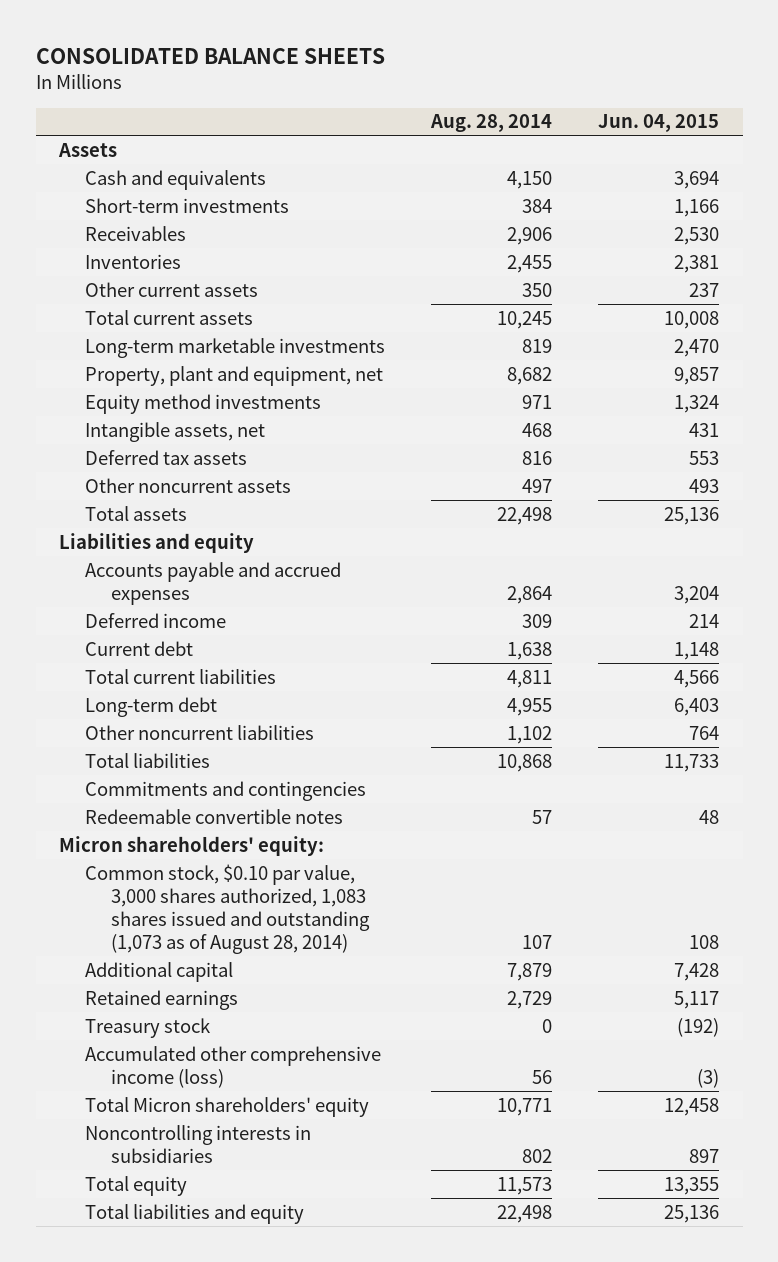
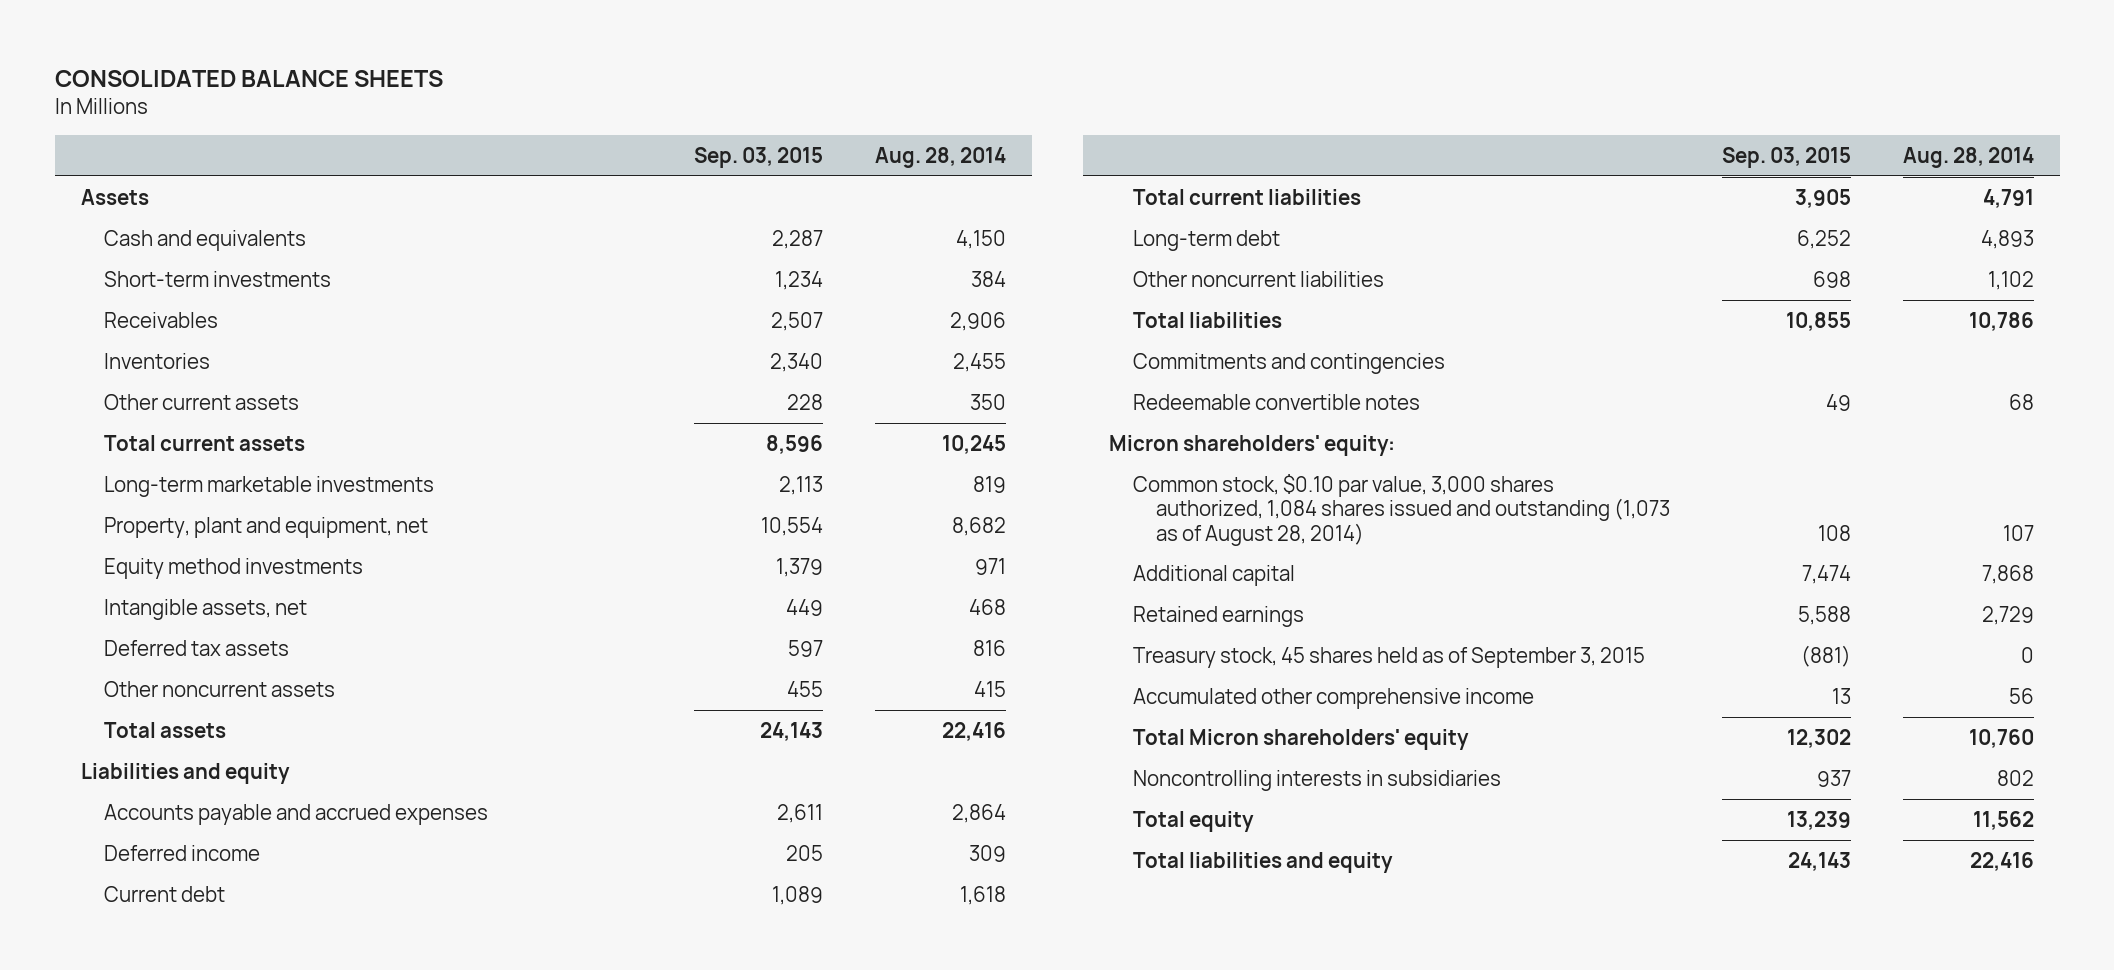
[598,114,720,133] Jun. 04, 2015 -> none
none -> [693,146,823,168] Sep. 03, 2015
[522,478,553,493] 497 -> [973,680,1006,697] 415
[497,506,553,525] 22,498 -> [941,721,1006,741] 22,416
[507,641,553,660] 1,638 -> [959,885,1006,905] 1,618
[507,669,553,688] 4,811 -> [1982,188,2034,208] 4,791
[507,697,553,716] 4,955 -> [1980,229,2034,249] 4,893
[497,753,553,772] 10,868 -> [1968,311,2034,331] 10,786
[532,809,553,824] 57 -> [2008,393,2034,410] 68
[85,863,371,954] Common stock, $0.10 par value, 3,000 shares authorized, 1,083 shares issued and outstanding (1,073 as of August 28, 2014) -> [1132,473,1671,546] Common stock, $0.10 par value, 3,000 shares authorized, 1,084 shares issued and outstanding (1,073 as of August 28, 2014)
[507,962,553,981] 7,879 -> [1981,564,2034,584] 7,868
[85,1017,212,1038] Treasury stock -> [1132,646,1645,668] Treasury stock, 45 shares held as of September 3, 2015
[85,1045,382,1088] Accumulated other comprehensive income (loss) -> [1132,687,1534,709] Accumulated other comprehensive income
[497,1097,553,1116] 10,771 -> [1968,728,2034,748] 10,760
[497,1176,553,1195] 11,573 -> [1972,810,2034,830] 11,562
[497,1204,553,1223] 22,498 -> [1969,851,2034,871] 22,416

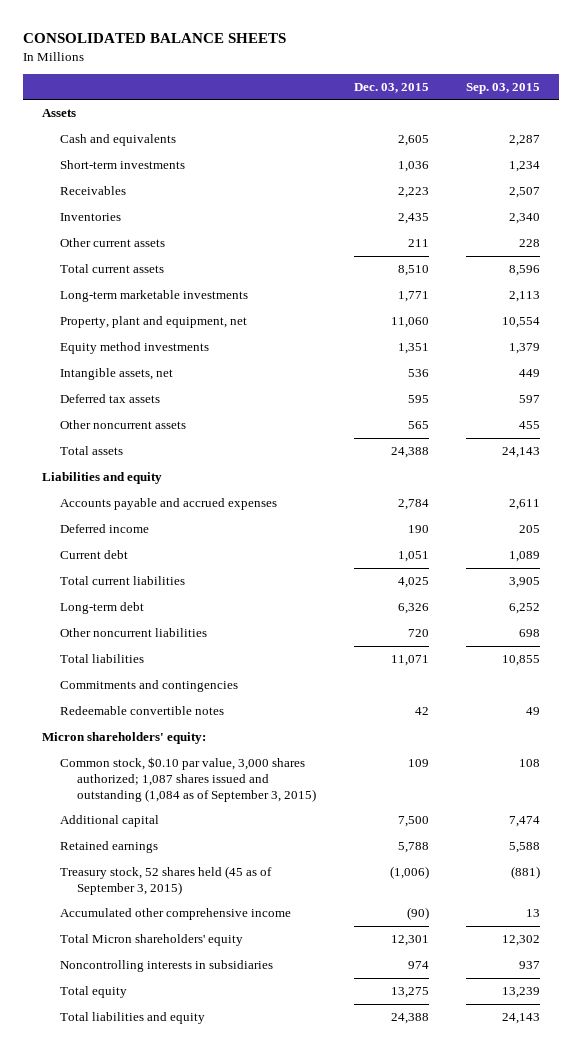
[874,146,1006,168] Aug. 28, 2014 -> none
none -> [353,82,429,93] Dec. 03, 2015
[1132,473,1671,546] Common stock, $0.10 par value, 3,000 shares authorized, 1,084 shares issued and outstanding (1,073 as of August 28, 2014) -> [59,757,316,802] Common stock, $0.10 par value, 3,000 shares authorized; 1,087 shares issued and outstanding (1,084 as of September 3, 2015)
[1132,646,1645,668] Treasury stock, 45 shares held as of September 3, 2015 -> [59,866,272,895] Treasury stock, 52 shares held (45 as of September 3, 2015)

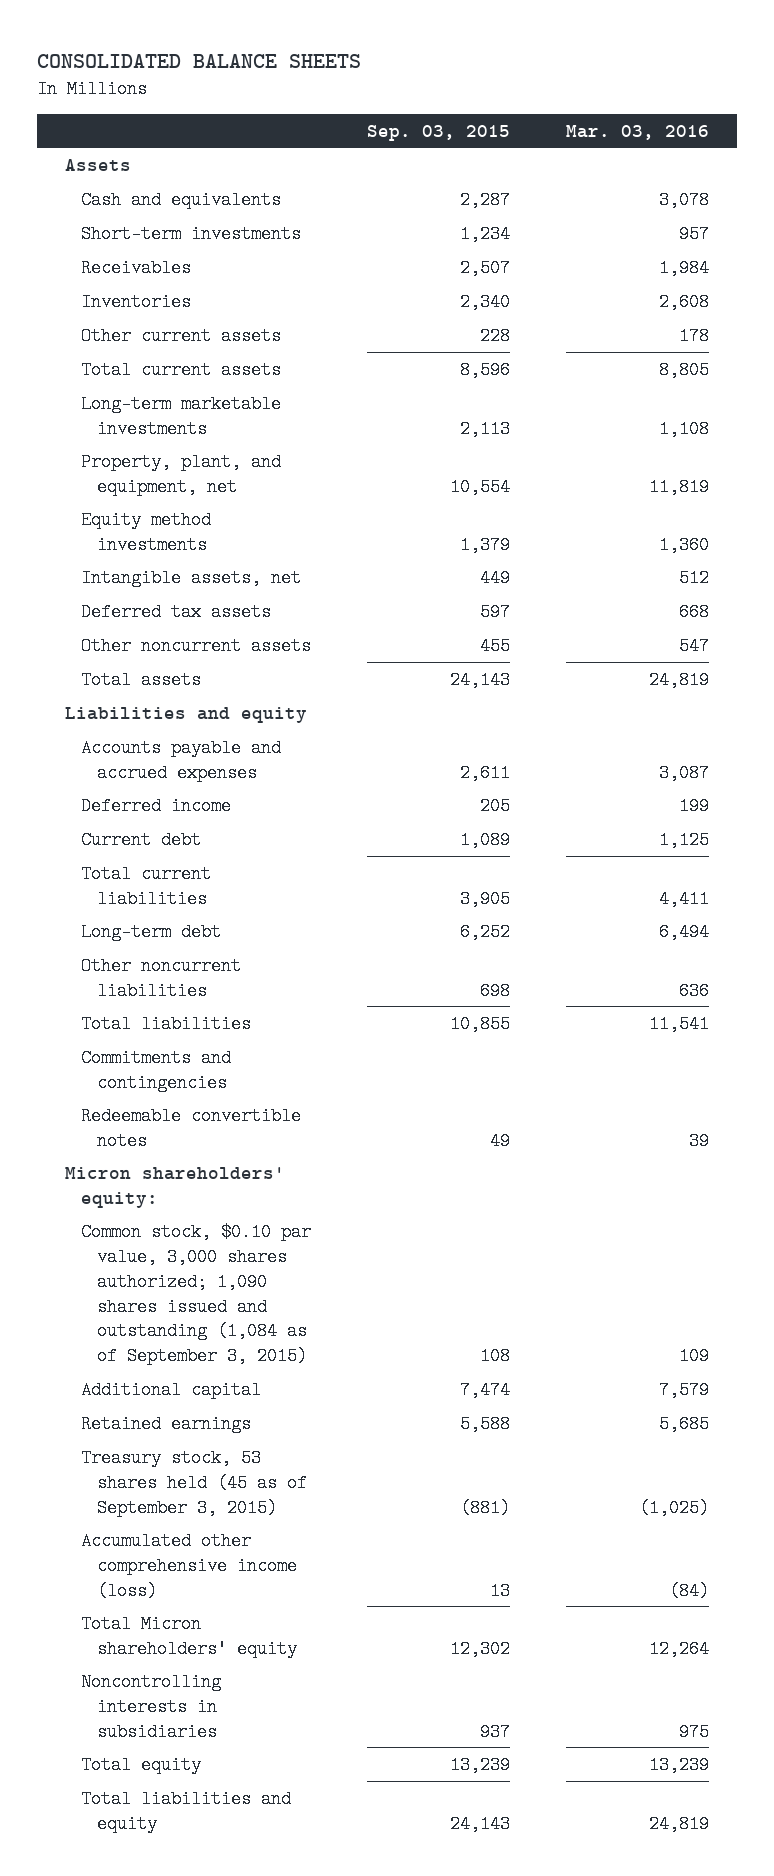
[353,82,429,93] Dec. 03, 2015 -> none
none -> [565,124,709,140] Mar. 03, 2016
[59,316,247,329] Property, plant and equipment, net -> [81,452,282,496] Property, plant, and equipment, net
[59,757,316,802] Common stock, $0.10 par value, 3,000 shares authorized; 1,087 shares issued and outstanding (1,084 as of September 3, 2015) -> [81,1222,312,1366] Common stock, $0.10 par value, 3,000 shares authorized; 1,090 shares issued and outstanding (1,084 as of September 3, 2015)
[59,866,272,895] Treasury stock, 52 shares held (45 as of September 3, 2015) -> [81,1448,308,1517] Treasury stock, 53 shares held (45 as of September 3, 2015)
[59,908,291,921] Accumulated other comprehensive income -> [81,1531,298,1600] Accumulated other comprehensive income (loss)

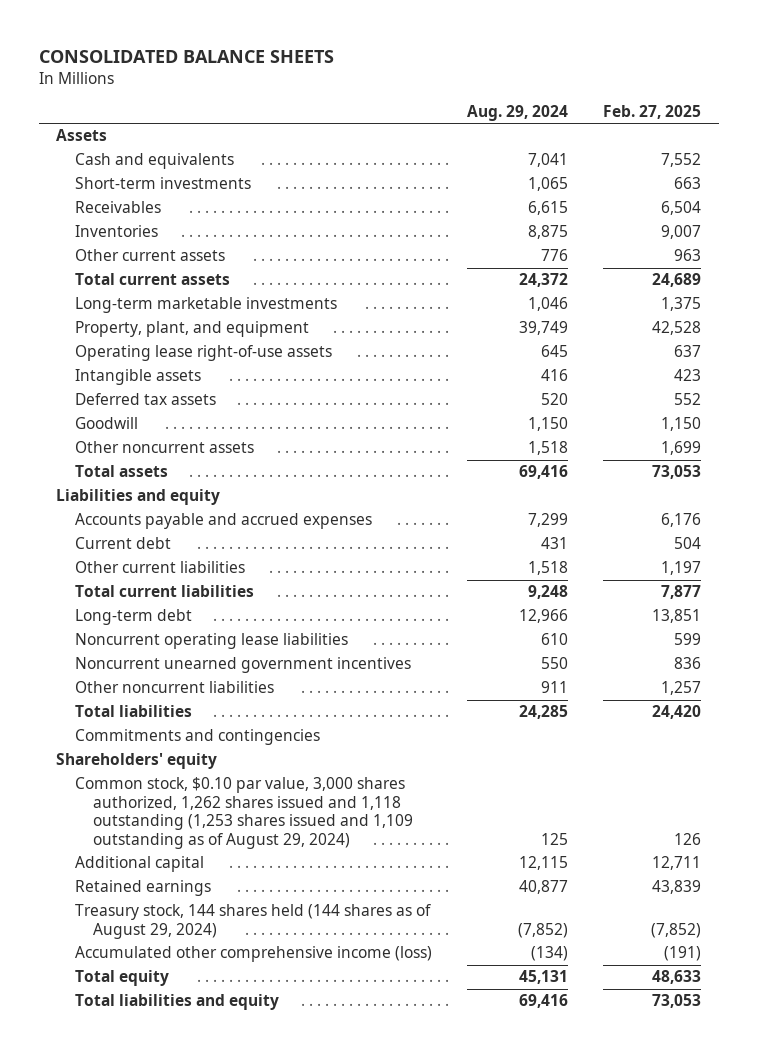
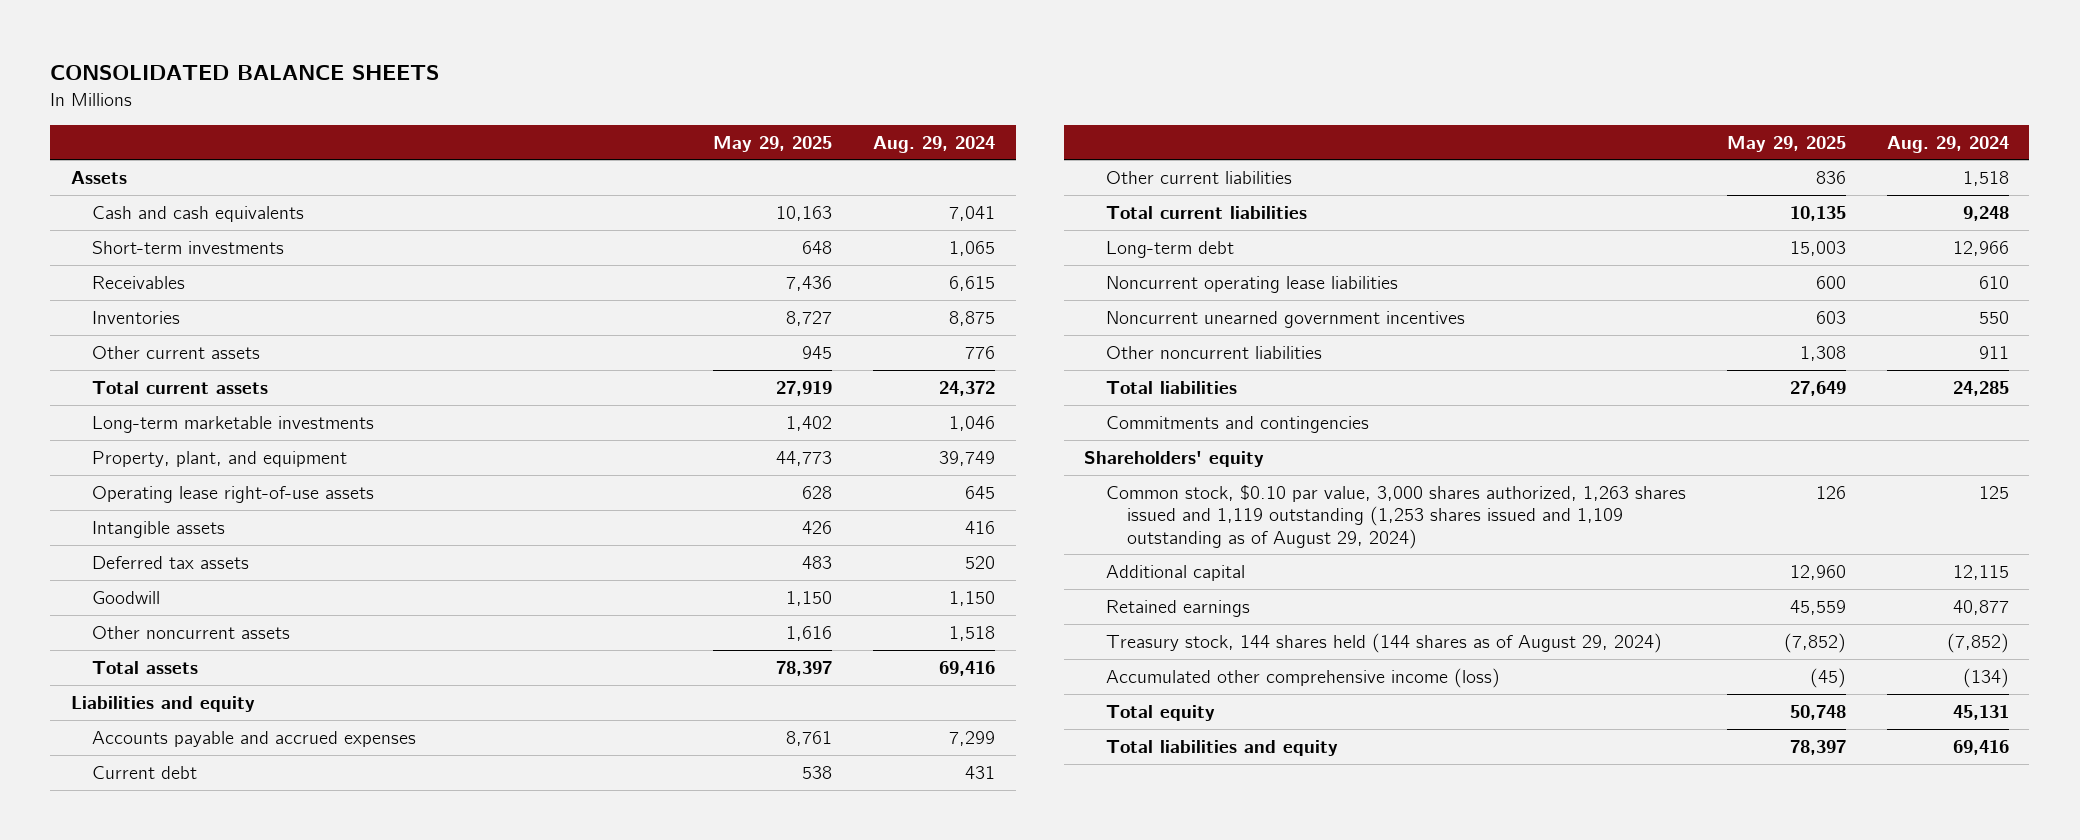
[603,105,702,120] Feb. 27, 2025 -> none
none -> [713,135,833,152] May 29, 2025
[74,153,234,170] Cash and equivalents -> [92,205,305,222] Cash and cash equivalents
[74,777,413,849] Common stock, $0.10 par value, 3,000 shares authorized, 1,262 shares issued and 1,118 outstanding (1,253 shares issued and 1,109 outstanding as of August 29, 2024) -> [1105,484,1686,549] Common stock, $0.10 par value, 3,000 shares authorized, 1,263 shares issued and 1,119 outstanding (1,253 shares issued and 1,109 outstanding as of August 29, 2024)

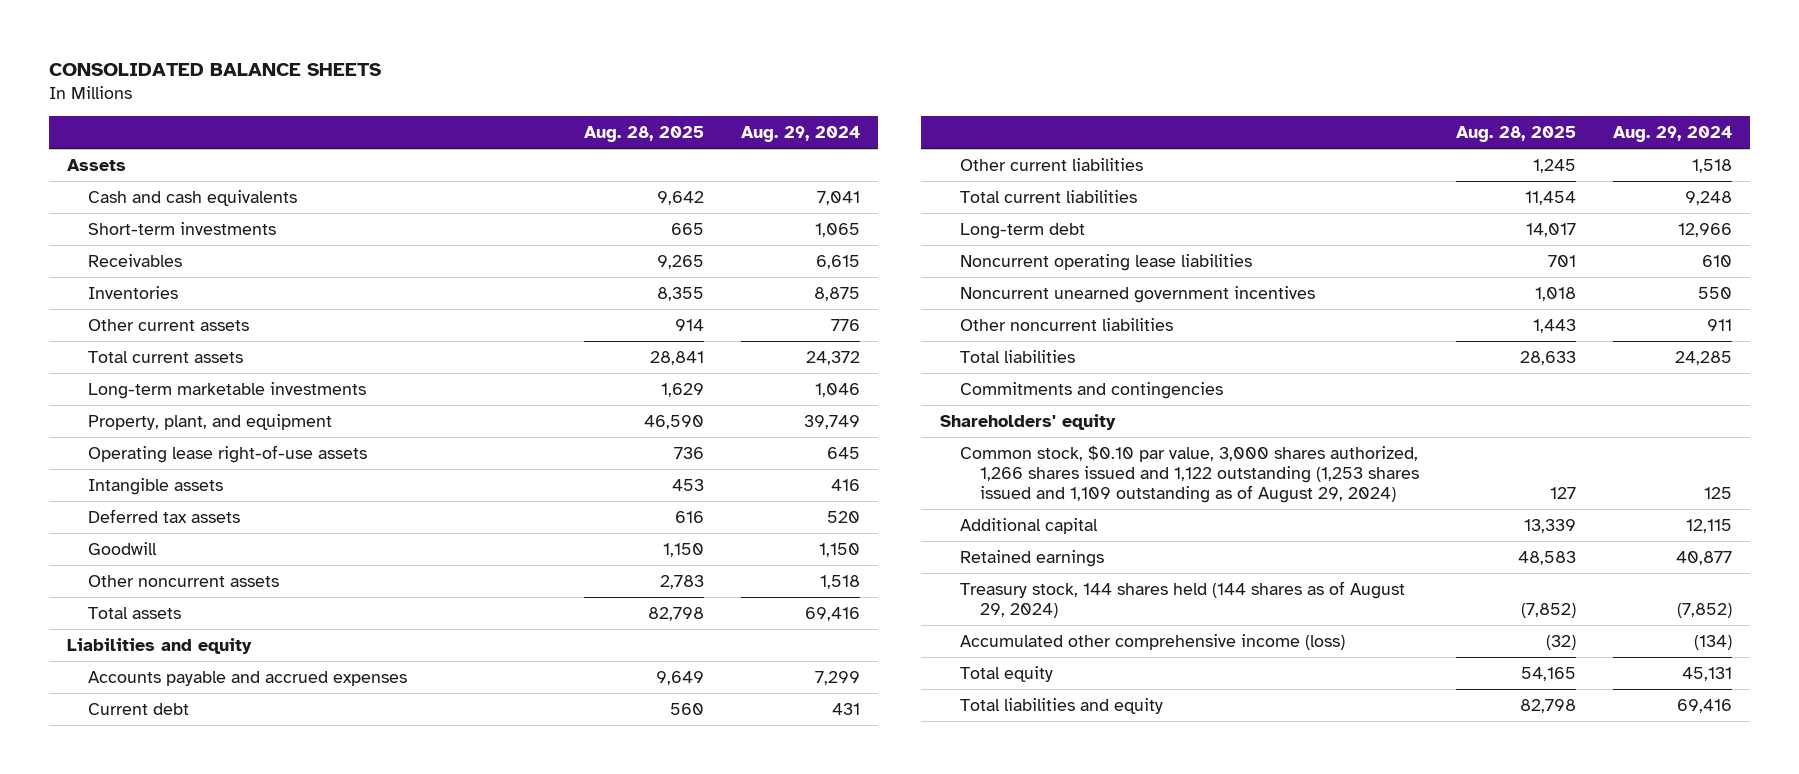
[713,135,833,152] May 29, 2025 -> none
none -> [583,126,704,143] Aug. 28, 2025
[1105,484,1686,549] Common stock, $0.10 par value, 3,000 shares authorized, 1,263 shares issued and 1,119 outstanding (1,253 shares issued and 1,109 outstanding as of August 29, 2024) -> [960,444,1420,503] Common stock, $0.10 par value, 3,000 shares authorized, 1,266 shares issued and 1,122 outstanding (1,253 shares issued and 1,109 outstanding as of August 29, 2024)

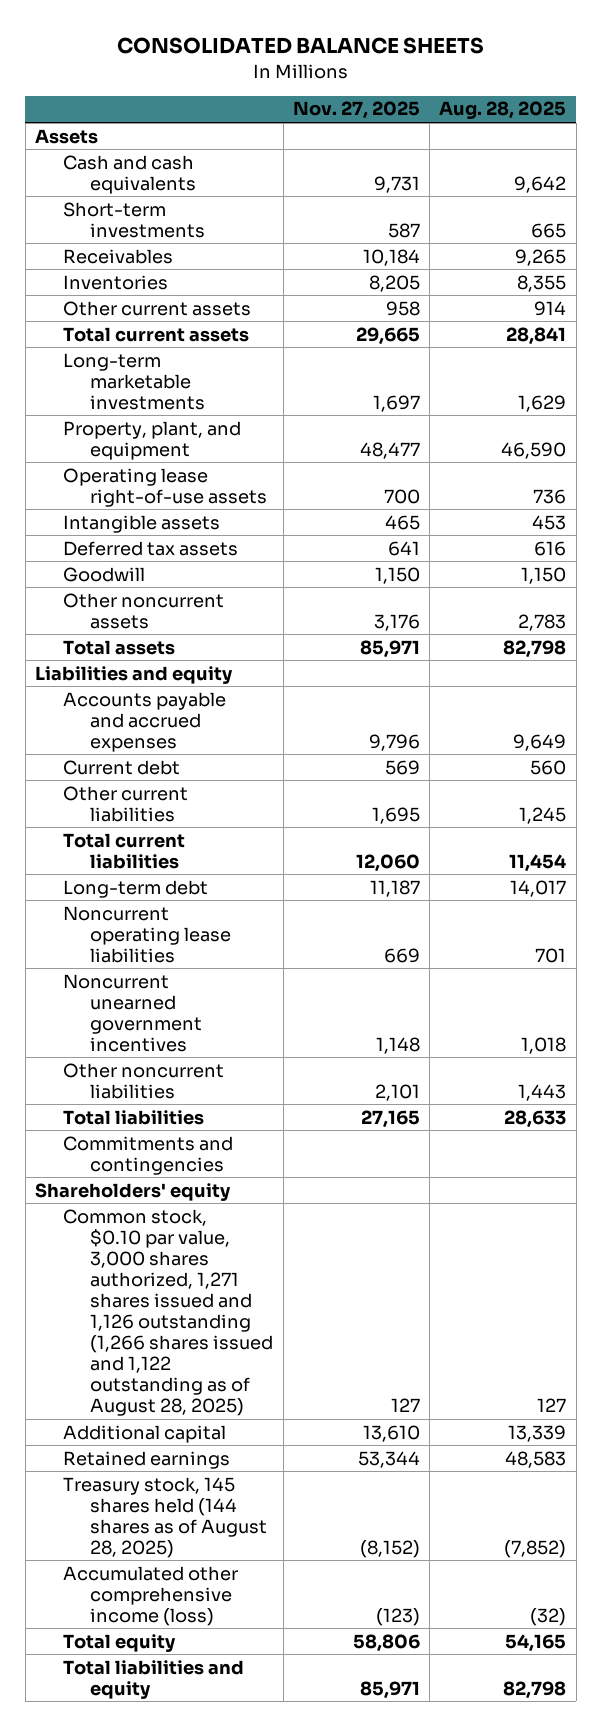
[740,126,860,143] Aug. 29, 2024 -> none
none -> [292,101,420,120] Nov. 27, 2025
[960,444,1420,503] Common stock, $0.10 par value, 3,000 shares authorized, 1,266 shares issued and 1,122 outstanding (1,253 shares issued and 1,109 outstanding as of August 29, 2024) -> [62,1208,274,1417] Common stock, $0.10 par value, 3,000 shares authorized, 1,271 shares issued and 1,126 outstanding (1,266 shares issued and 1,122 outstanding as of August 28, 2025)
[960,580,1406,618] Treasury stock, 144 shares held (144 shares as of August 29, 2024) -> [62,1476,268,1558] Treasury stock, 145 shares held (144 shares as of August 28, 2025)

